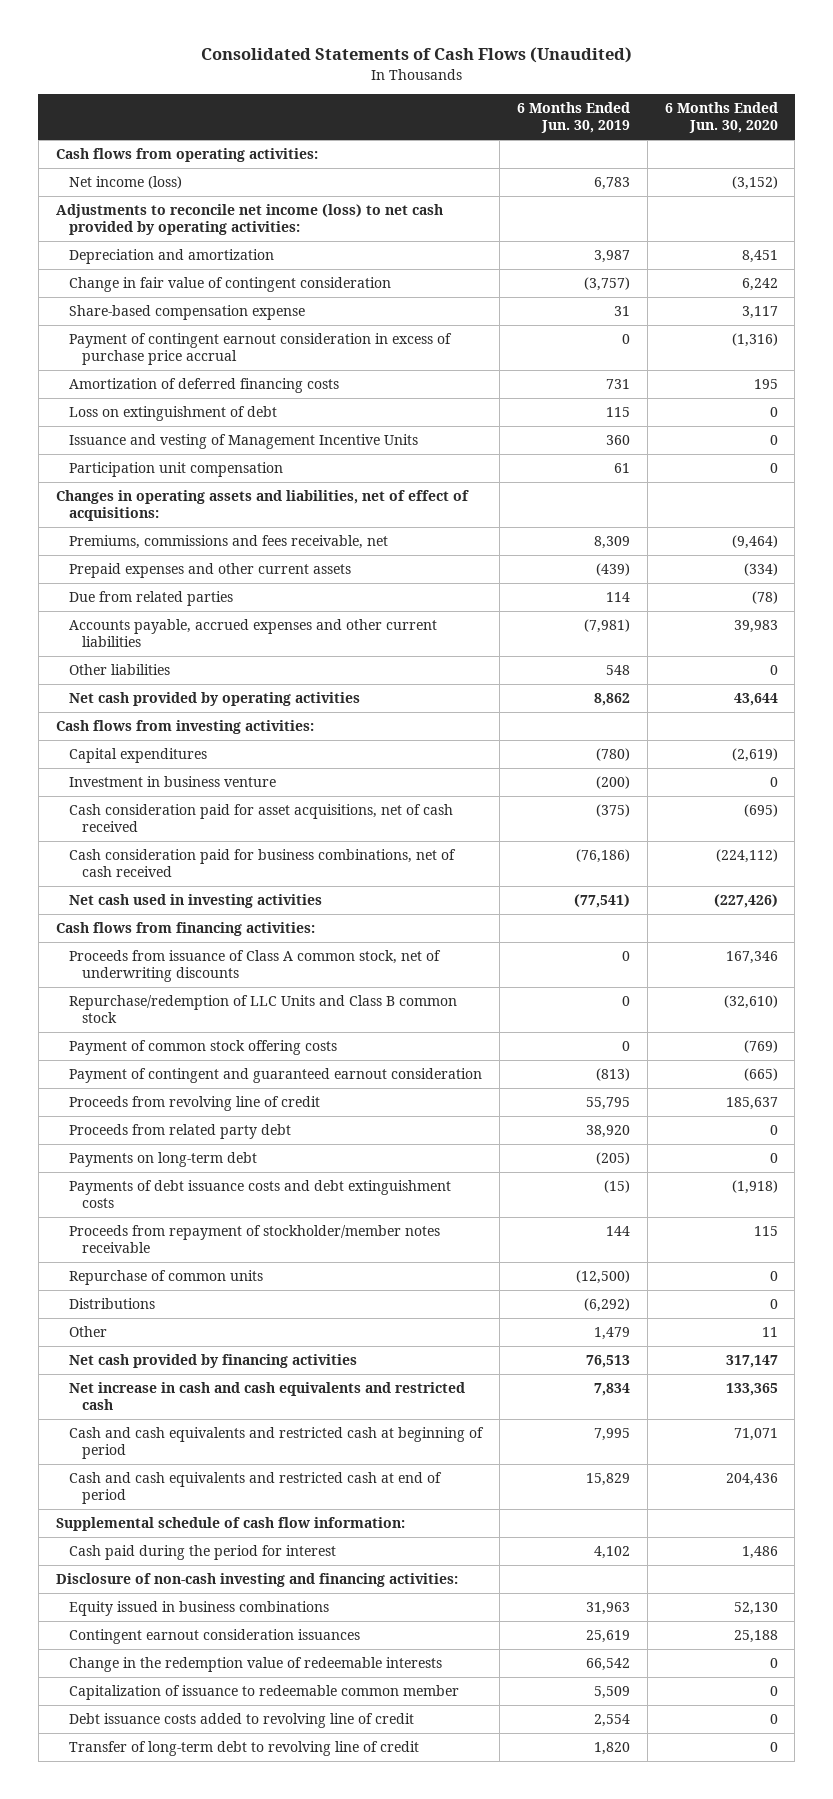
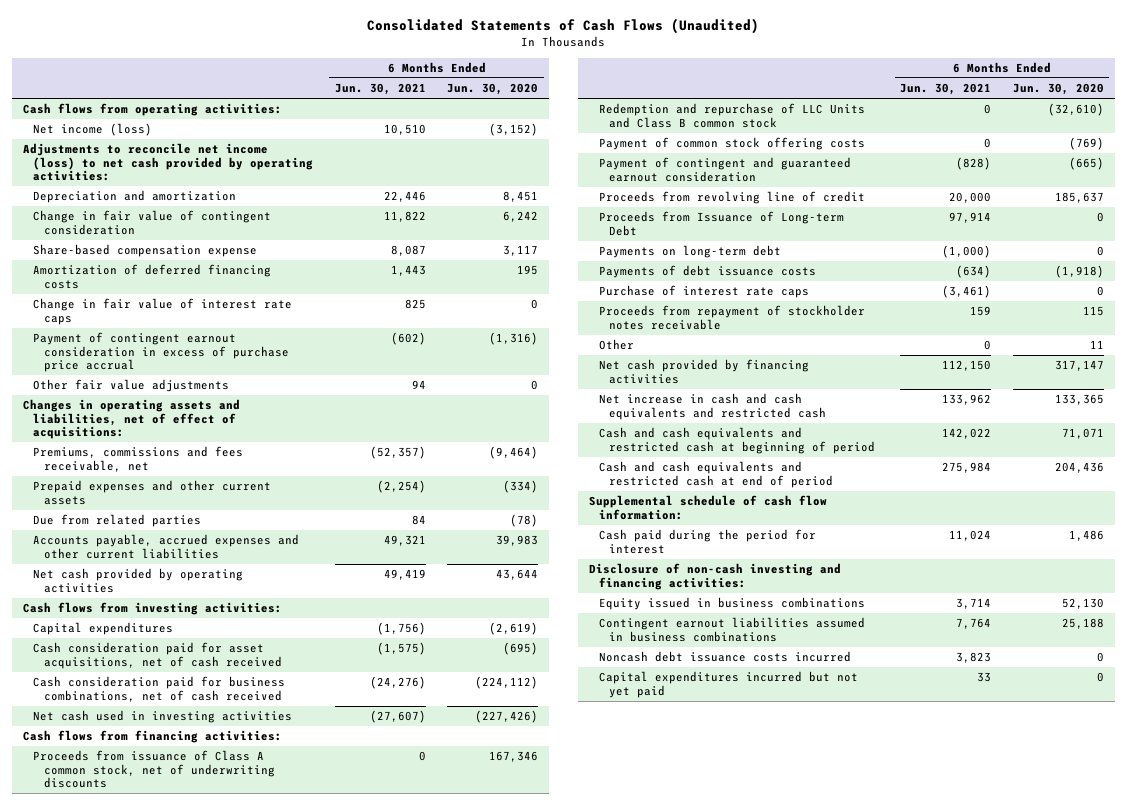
[516,102,630,134] 6 Months Ended Jun. 30, 2019 -> none
none -> [334,83,426,96] Jun. 30, 2021
[68,406,277,422] Loss on extinguishment of debt -> none
[68,434,418,450] Issuance and vesting of Management Incentive Units -> none
[68,462,283,478] Participation unit compensation -> none
none -> [33,298,293,325] Change in fair value of interest rate caps
[68,333,452,366] Payment of contingent earnout consideration in excess of purchase price accrual -> [33,332,289,373] Payment of contingent earnout consideration in excess of purchase price accrual
none -> [33,379,230,393] Other fair value adjustments
[68,664,170,676] Other liabilities -> none
[68,776,276,788] Investment in business venture -> none
[68,995,457,1024] Repurchase/redemption of LLC Units and Class B common stock -> [599,103,866,128] Redemption and repurchase of LLC Units and Class B common stock
[68,1124,291,1140] Proceeds from related party debt -> none
none -> [599,211,845,236] Proceeds from Issuance of Long-term Debt
[68,1270,263,1286] Repurchase of common units -> none
[68,1298,155,1310] Distributions -> none
[68,1180,451,1209] Payments of debt issuance costs and debt extinguishment costs -> [599,265,817,279] Payments of debt issuance costs
none -> [599,285,810,299] Purchase of interest rate caps
[68,1225,440,1254] Proceeds from repayment of stockholder/member notes receivable -> [599,305,866,330] Proceeds from repayment of stockholder notes receivable
[68,1657,442,1673] Change in the redemption value of redeemable interests -> none
[68,1685,459,1701] Capitalization of issuance to redeemable common member -> none
[68,1741,419,1757] Transfer of long-term debt to revolving line of credit -> none
[68,1629,360,1645] Contingent earnout consideration issuances -> [599,617,866,642] Contingent earnout liabilities assumed in business combinations
[68,1713,414,1729] Debt issuance costs added to revolving line of credit -> [599,651,852,663] Noncash debt issuance costs incurred
none -> [599,671,859,698] Capital expenditures incurred but not yet paid

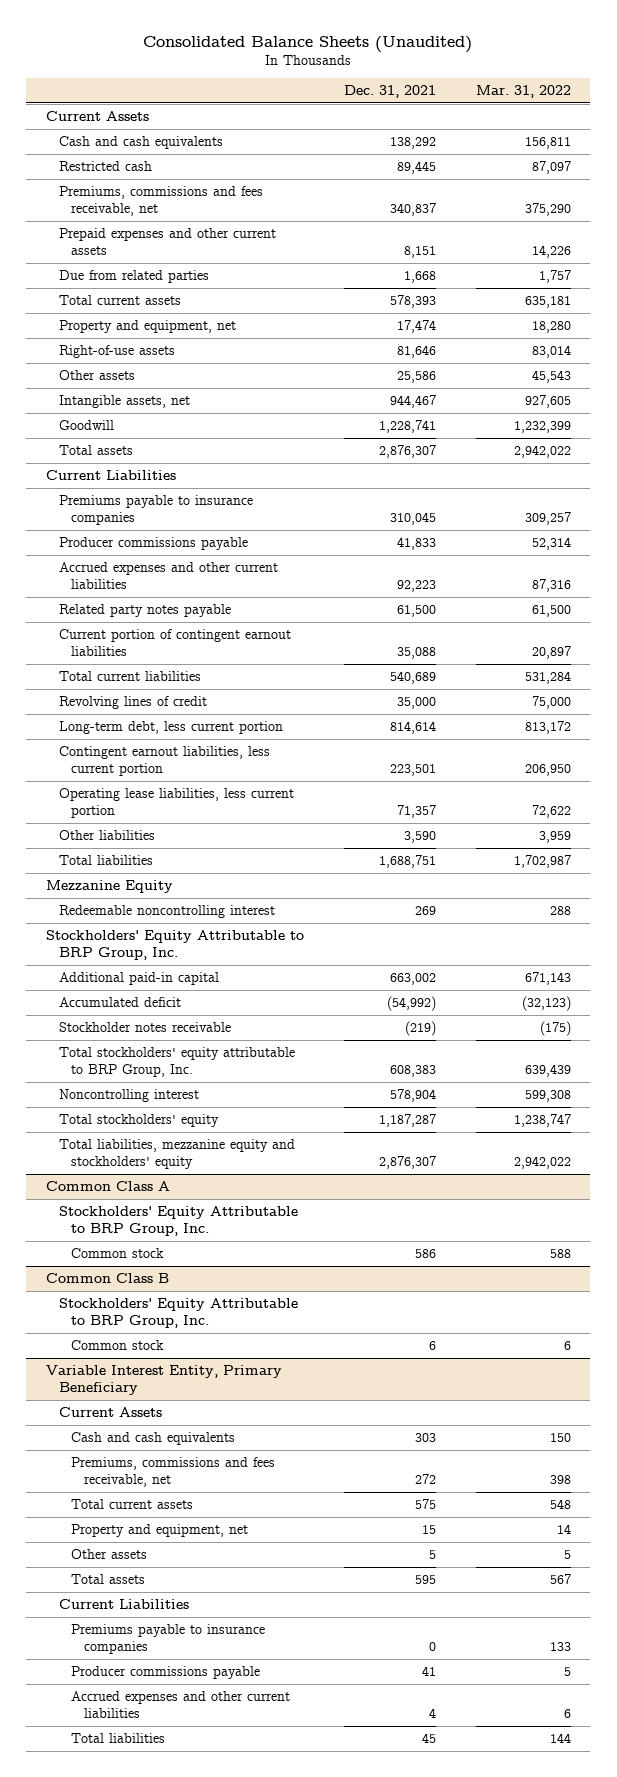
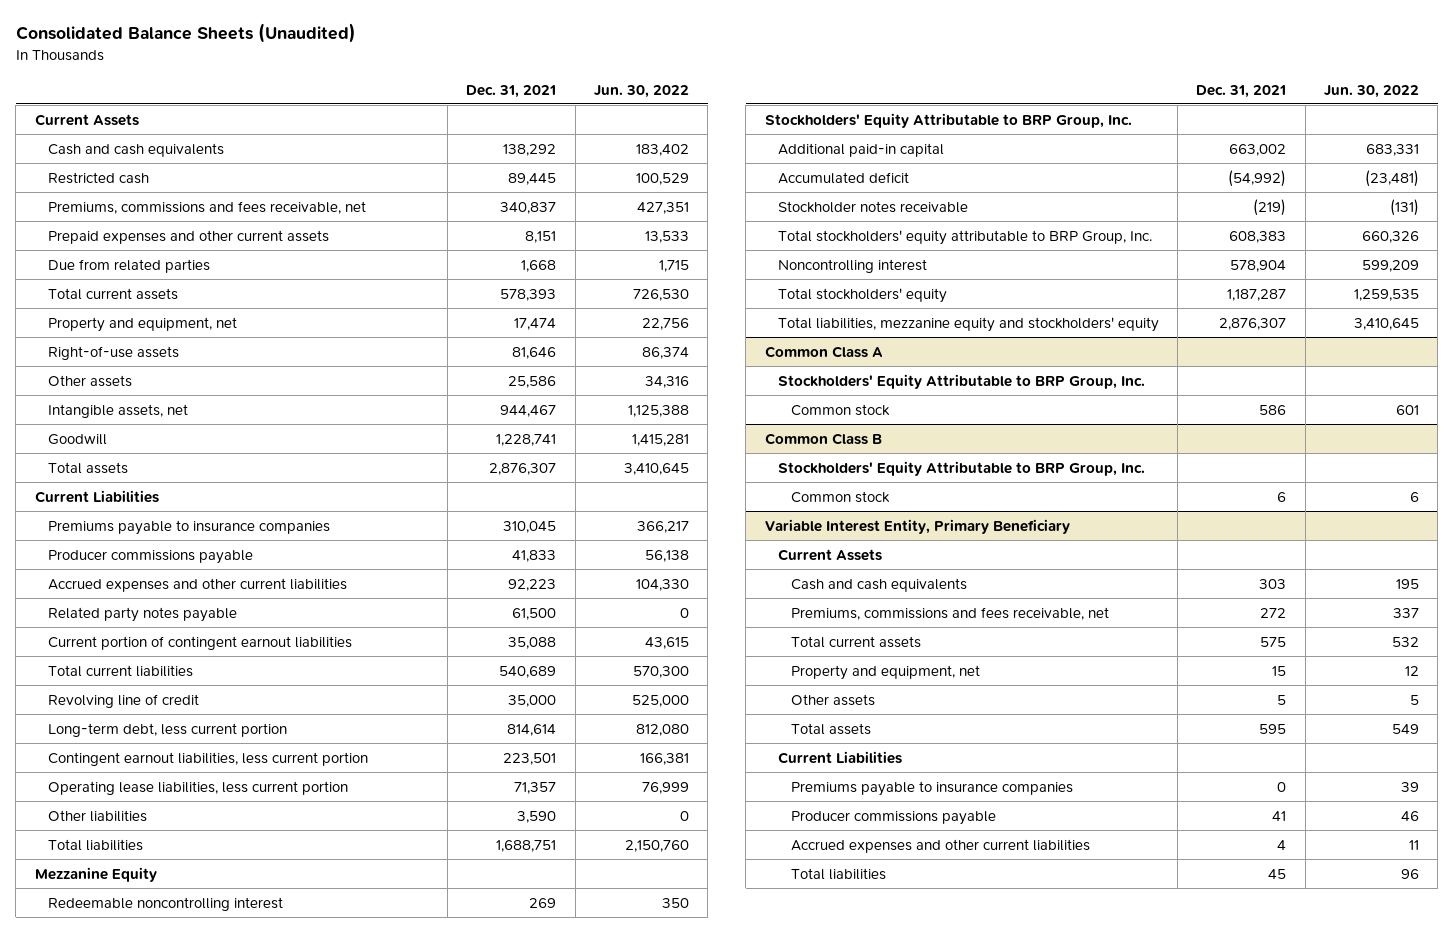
[475,85,571,99] Mar. 31, 2022 -> none
none -> [593,84,689,98] Jun. 30, 2022
[58,695,207,709] Revolving lines of credit -> [47,693,199,708] Revolving line of credit

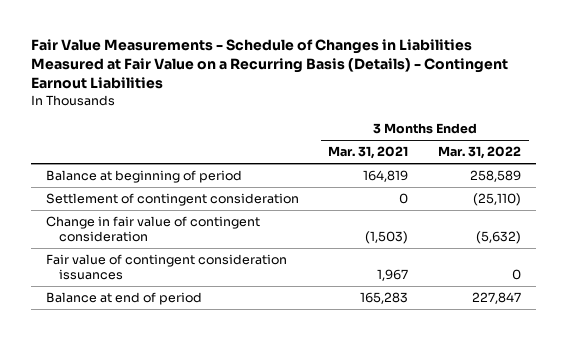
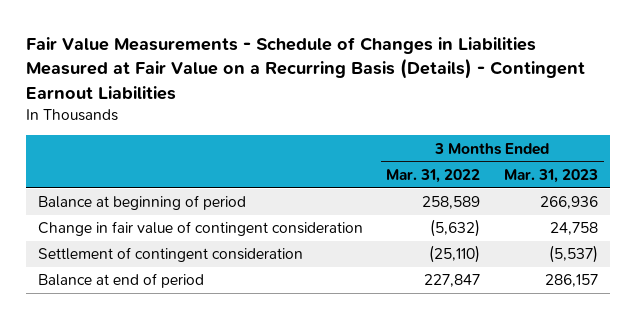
[328,146,409,160] Mar. 31, 2021 -> none
none -> [504,169,599,184] Mar. 31, 2023
[45,254,287,281] Fair value of contingent consideration issuances -> none
[45,193,299,207] Settlement of contingent consideration -> [37,247,303,263] Settlement of contingent consideration

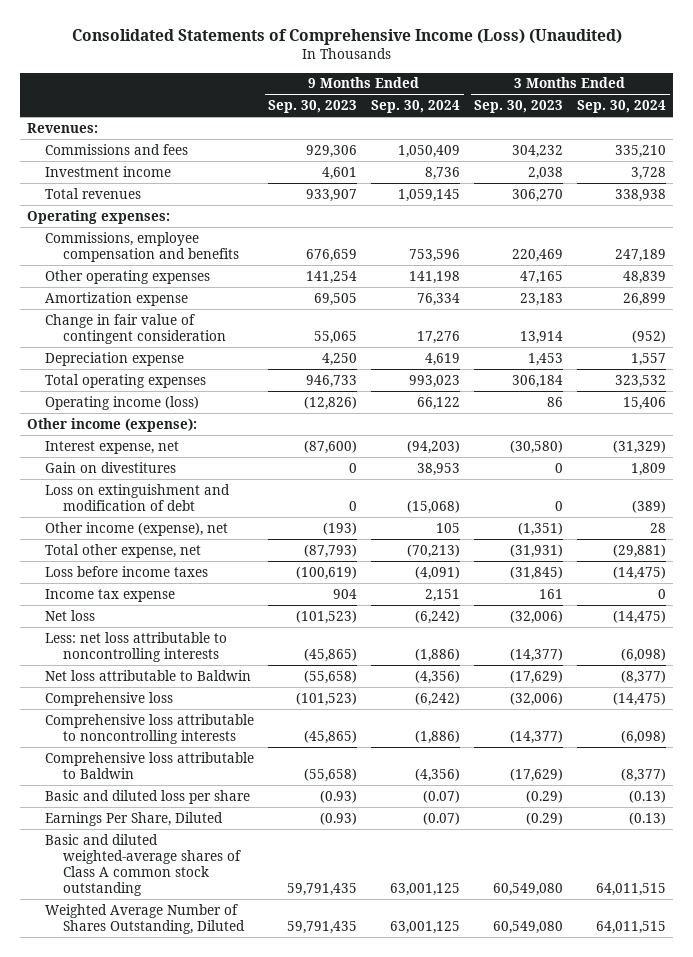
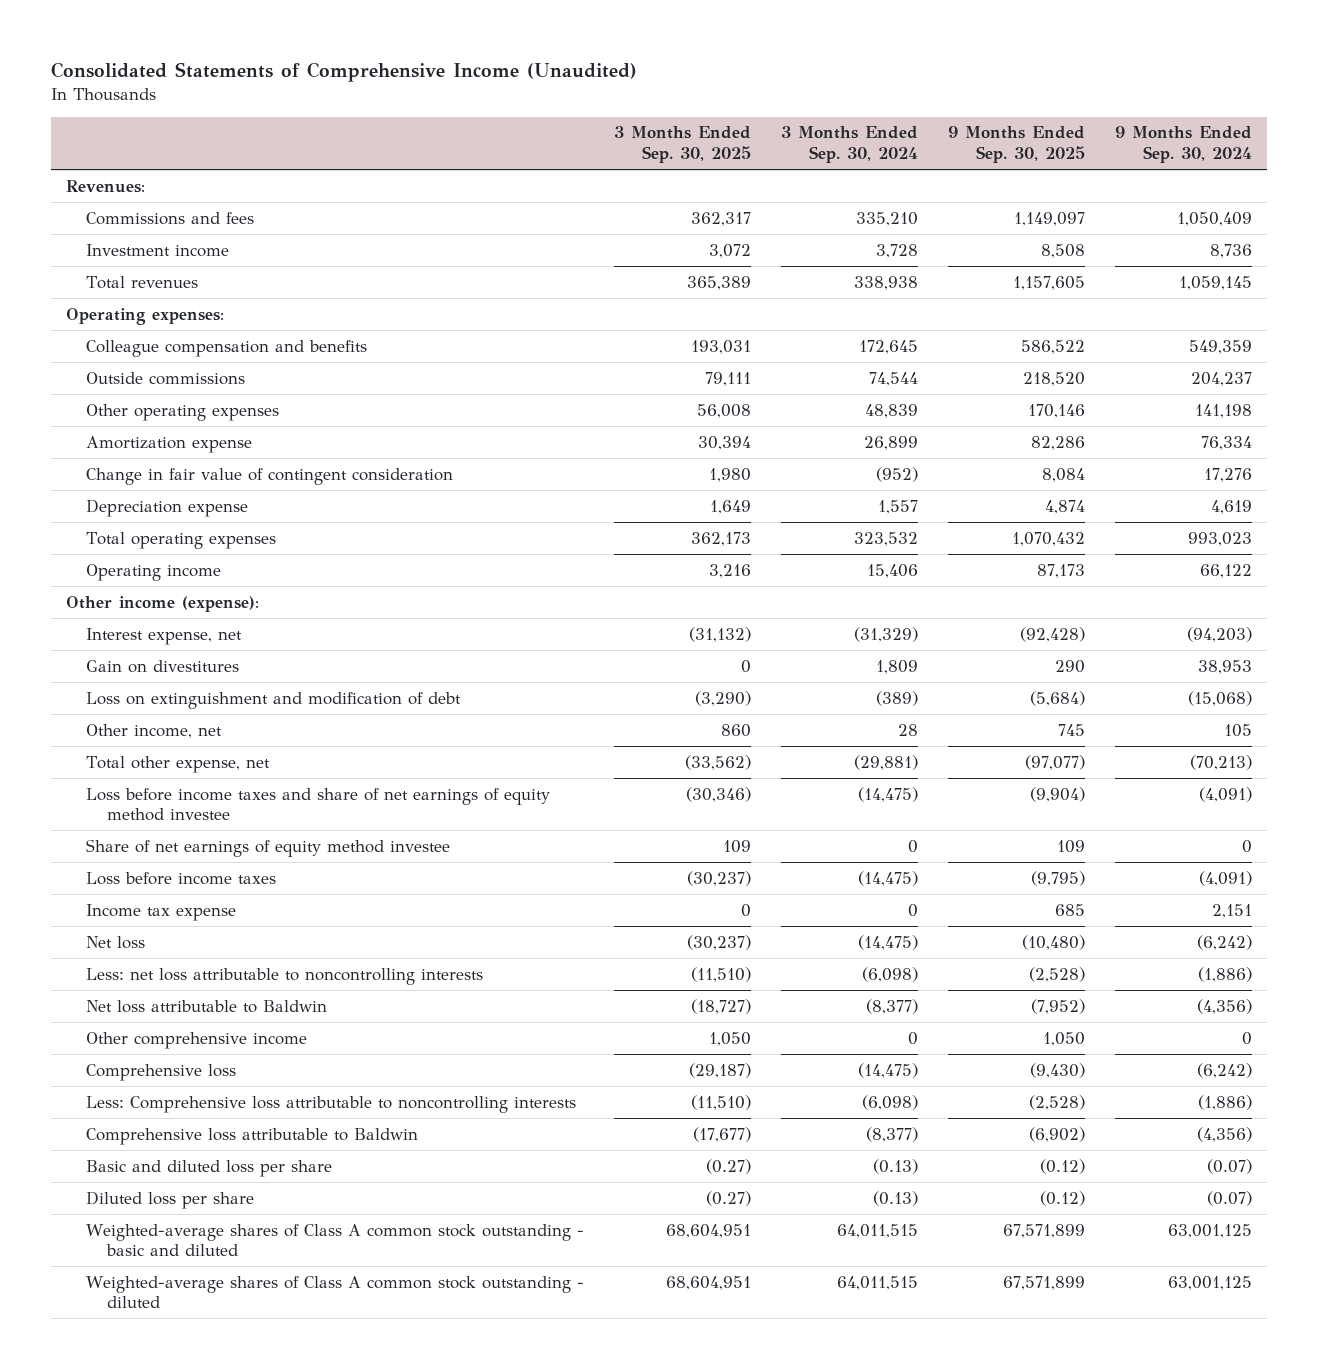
[71,29,622,46] Consolidated Statements of Comprehensive Income (Loss) (Unaudited) -> [50,62,637,83] Consolidated Statements of Comprehensive Income (Unaudited)
[268,100,358,114] Sep. 30, 2023 -> none
[474,100,564,114] Sep. 30, 2023 -> none
none -> [614,126,752,164] 3 Months Ended Sep. 30, 2025
none -> [947,126,1085,164] 9 Months Ended Sep. 30, 2025
[45,231,239,262] Commissions, employee compensation and benefits -> [86,339,368,357] Colleague compensation and benefits
[409,248,461,262] 753,596 -> [1188,339,1252,354] 549,359
[615,248,667,262] 247,189 -> [858,339,918,354] 172,645
none -> [86,371,246,385] Outside commissions
[45,395,200,410] Operating income (loss) -> [86,563,222,581] Operating income
[45,521,229,536] Other income (expense), net -> [86,723,223,738] Other income, net
none -> [86,787,551,822] Loss before income taxes and share of net earnings of equity method investee
none -> [86,838,451,857] Share of net earnings of equity method investee
none -> [86,1031,308,1049] Other comprehensive income
[45,713,255,744] Comprehensive loss attributable to noncontrolling interests -> [86,1095,577,1113] Less: Comprehensive loss attributable to noncontrolling interests
[45,811,224,826] Earnings Per Share, Diluted -> [86,1190,255,1209] Diluted loss per share
[45,833,241,897] Basic and diluted weighted-average shares of Class A common stock outstanding -> [86,1223,585,1257] Weighted-average shares of Class A common stock outstanding - basic and diluted
[45,903,245,934] Weighted Average Number of Shares Outstanding, Diluted -> [86,1275,585,1309] Weighted-average shares of Class A common stock outstanding - diluted

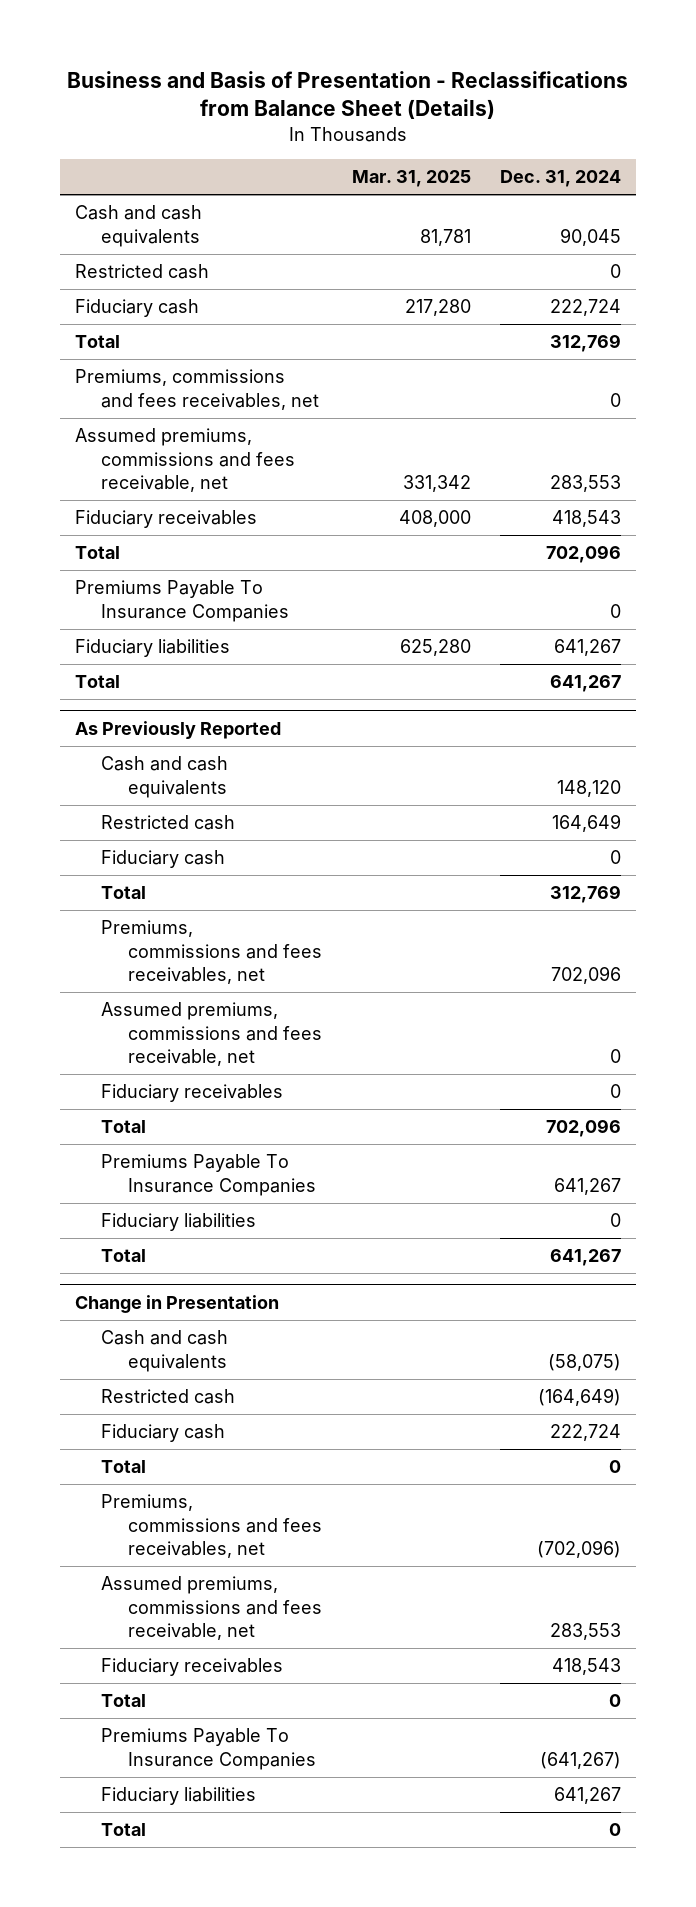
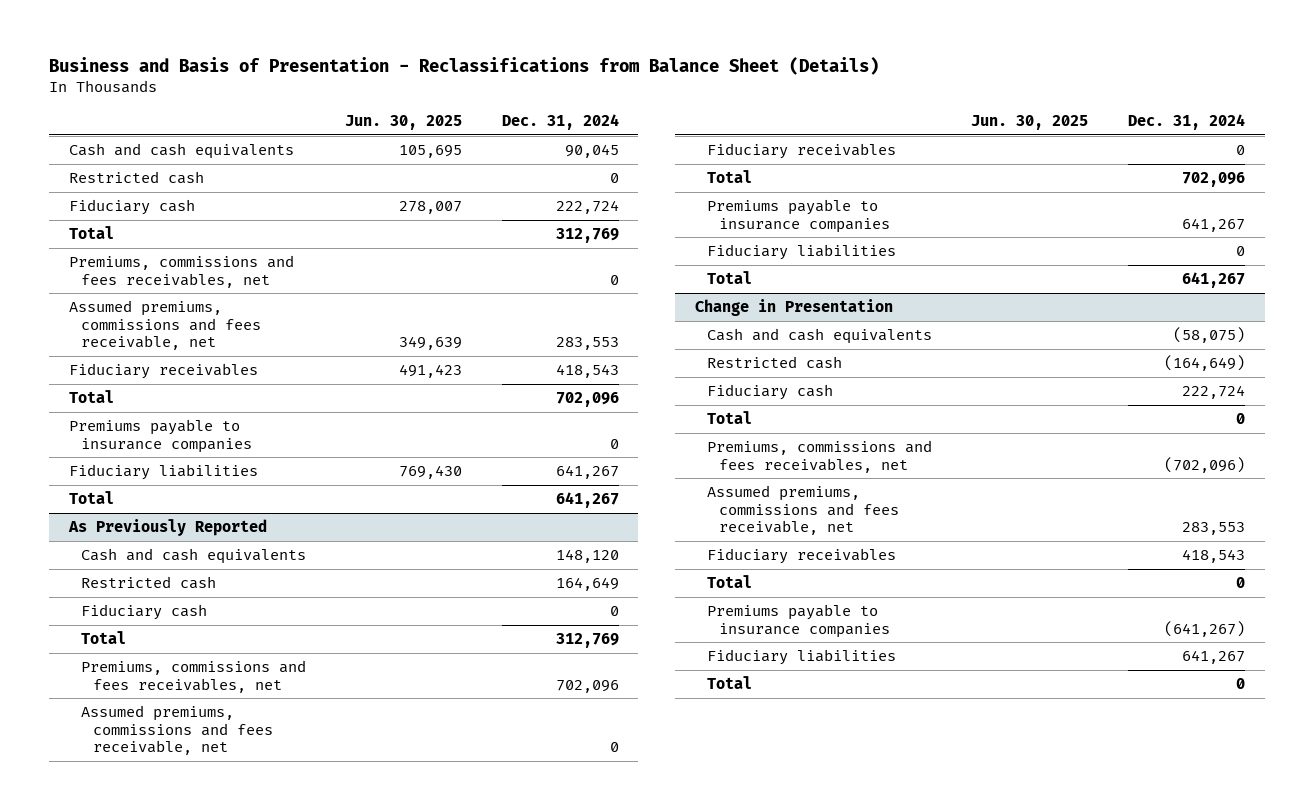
[351,170,471,188] Mar. 31, 2025 -> none
none -> [345,115,463,131] Jun. 30, 2025
[74,580,290,622] Premiums Payable To Insurance Companies -> [68,419,252,453] Premiums payable to insurance companies
[101,1154,317,1196] Premiums Payable To Insurance Companies -> [707,199,891,233] Premiums payable to insurance companies
[101,1728,317,1770] Premiums Payable To Insurance Companies -> [707,604,891,638] Premiums payable to insurance companies

